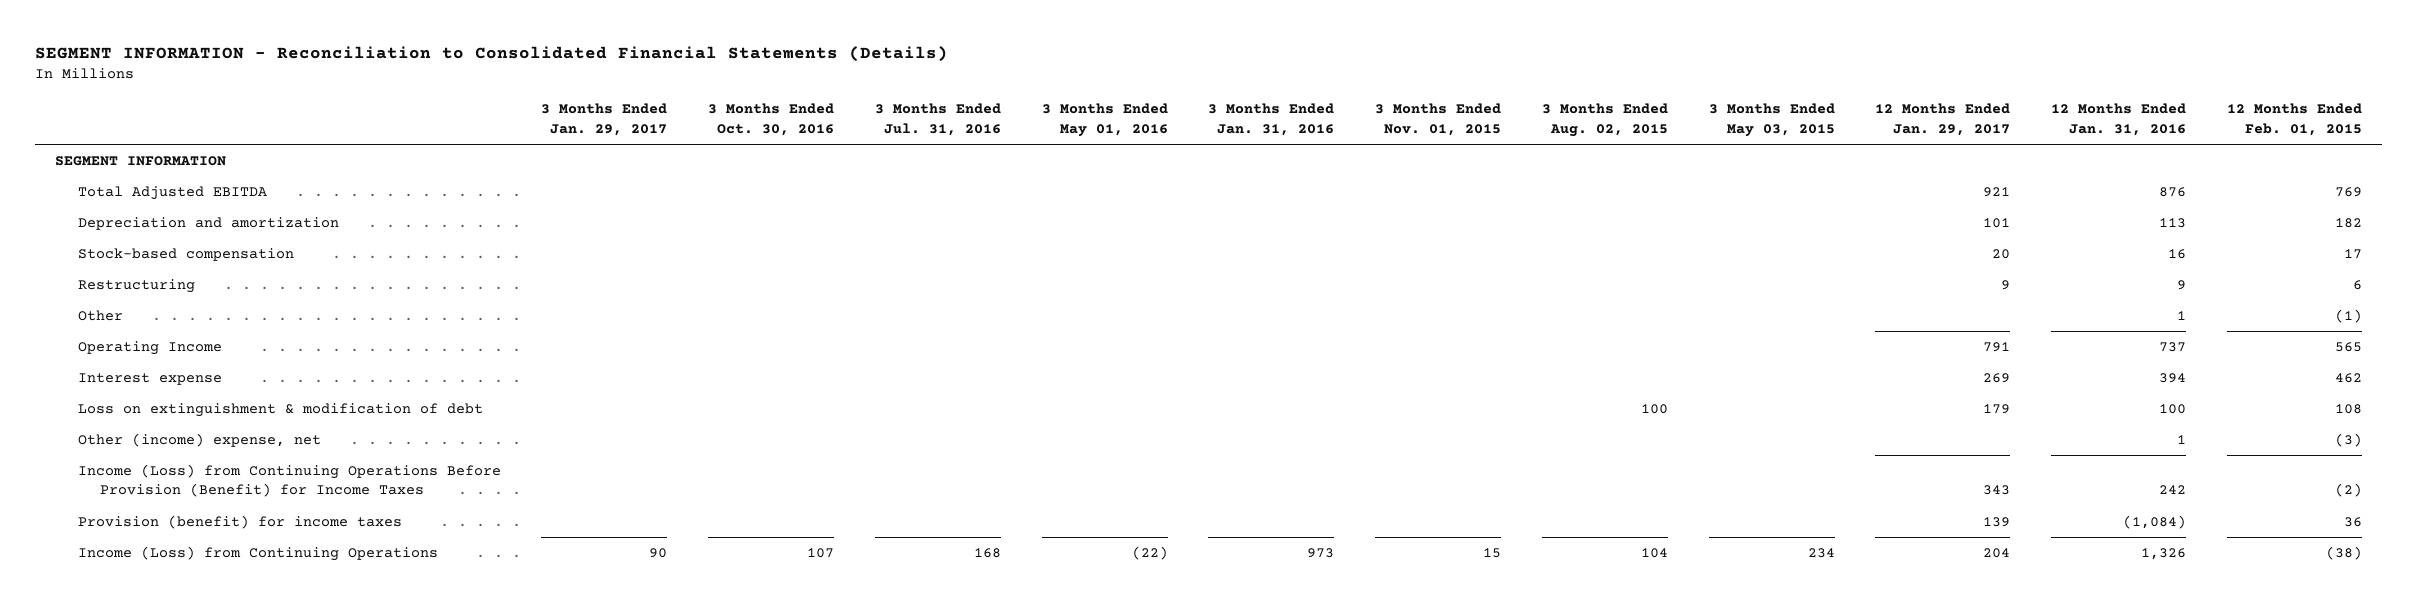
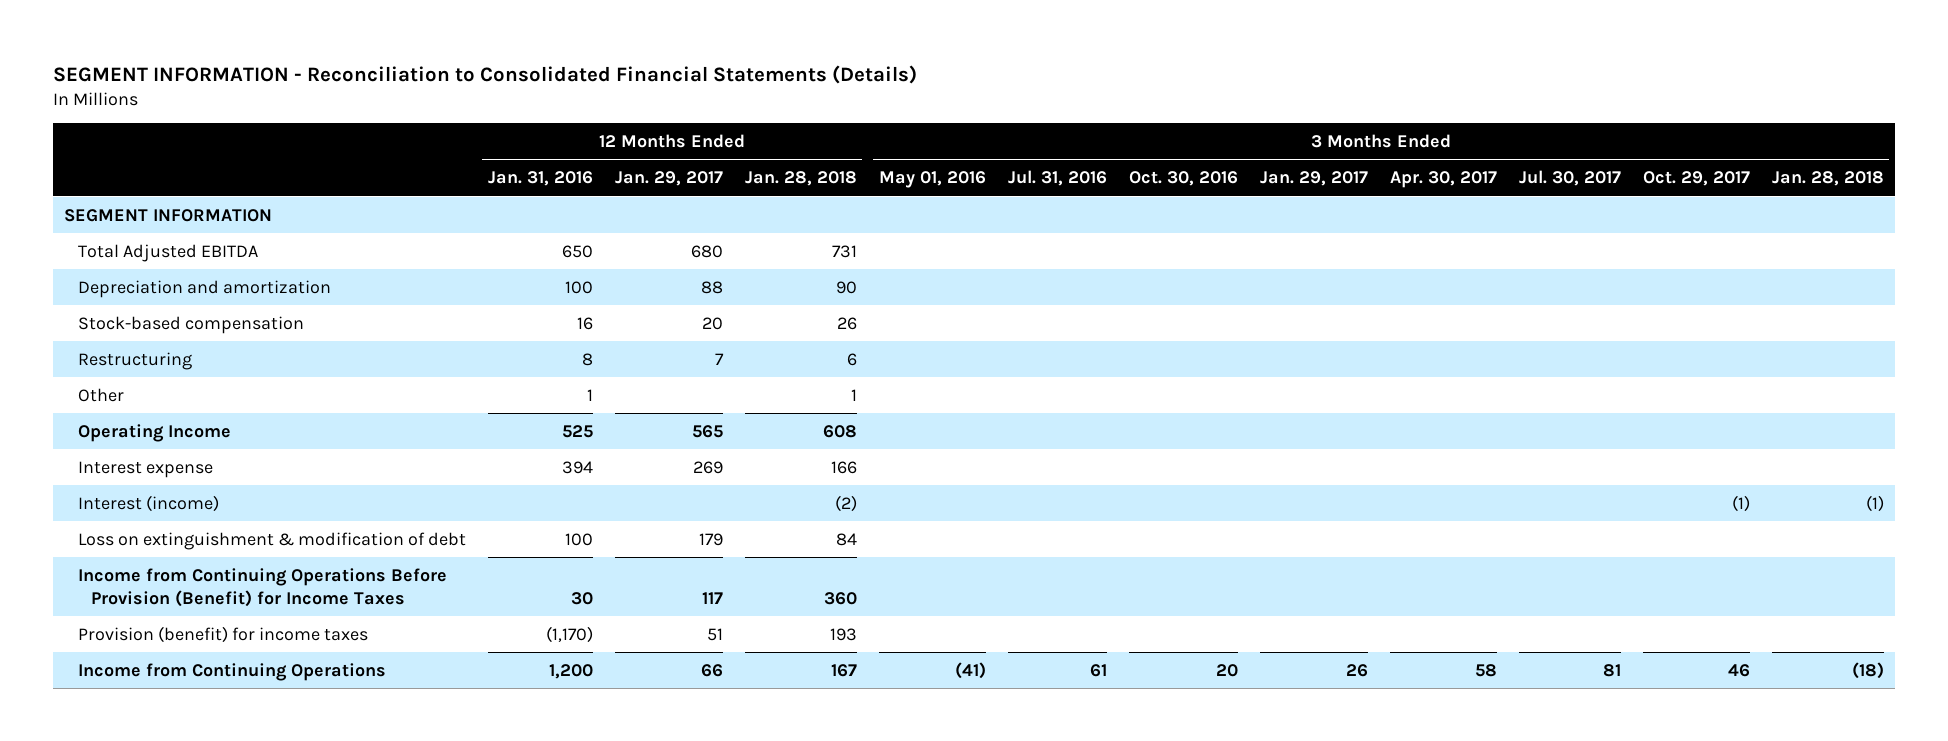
[1208,103,1335,136] 3 Months Ended Jan. 31, 2016 -> none
[1375,103,1502,136] 3 Months Ended Nov. 01, 2015 -> none
[1541,103,1668,137] 3 Months Ended Aug. 02, 2015 -> none
[1708,103,1835,137] 3 Months Ended May 03, 2015 -> none
[2226,103,2362,136] 12 Months Ended Feb. 01, 2015 -> none
none -> [744,171,857,187] Jan. 28, 2018
none -> [1389,171,1497,189] Apr. 30, 2017
none -> [1518,170,1621,187] Jul. 30, 2017
none -> [1642,171,1750,187] Oct. 29, 2017
none -> [1771,171,1884,187] Jan. 28, 2018
[1983,187,2011,198] 921 -> [690,244,723,258] 680
[2159,187,2187,198] 876 -> [561,244,593,258] 650
[1983,218,2011,229] 101 -> [700,280,723,294] 88
[2159,218,2187,229] 113 -> [564,280,593,294] 100
[2001,280,2011,291] 9 -> [714,352,724,365] 7
[2177,280,2187,291] 9 -> [581,352,593,366] 8
[1983,342,2011,353] 791 -> [691,424,723,438] 565
[2159,342,2187,353] 737 -> [561,424,593,438] 525
none -> [77,494,219,512] Interest (income)
[77,433,321,448] Other (income) expense, net -> none
[77,464,501,498] Income (Loss) from Continuing Operations Before Provision (Benefit) for Income Taxes -> [77,567,447,607] Income from Continuing Operations Before Provision (Benefit) for Income Taxes
[1983,485,2011,496] 343 -> [701,591,723,604] 117
[2159,485,2187,495] 242 -> [570,591,593,605] 30
[1983,517,2011,528] 139 -> [706,627,723,641] 51
[2123,515,2187,530] (1,084) -> [545,625,593,643] (1,170)
[77,546,438,562] Income (Loss) from Continuing Operations -> [77,662,386,681] Income from Continuing Operations
[649,548,668,559] 90 -> [1345,663,1368,677] 26
[807,548,835,559] 107 -> [1215,663,1238,677] 20
[973,548,1001,559] 168 -> [1089,663,1107,677] 61
[1131,546,1168,561] (22) -> [954,661,986,679] (41)
[1983,548,2011,559] 204 -> [700,663,723,677] 66
[2141,548,2187,561] 1,326 -> [548,663,593,679] 1,200

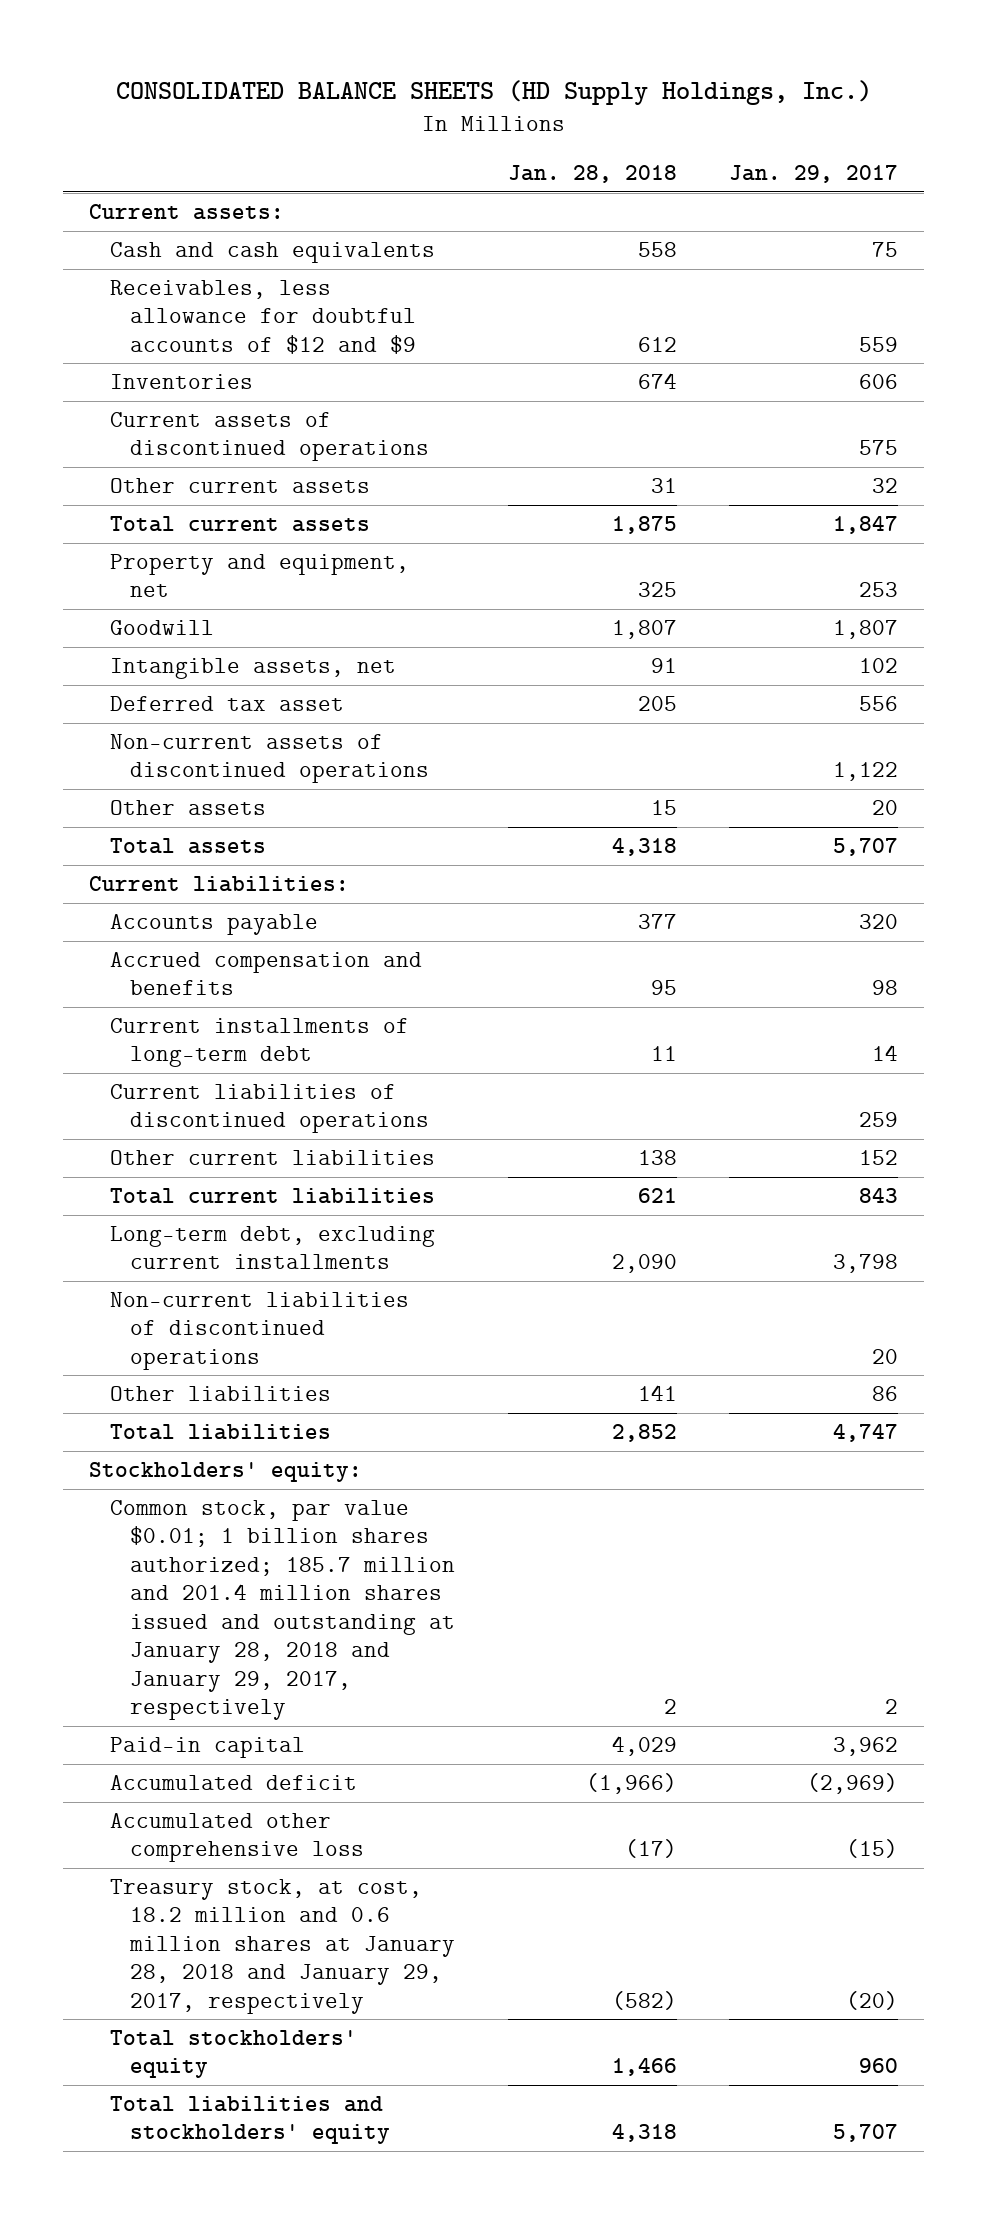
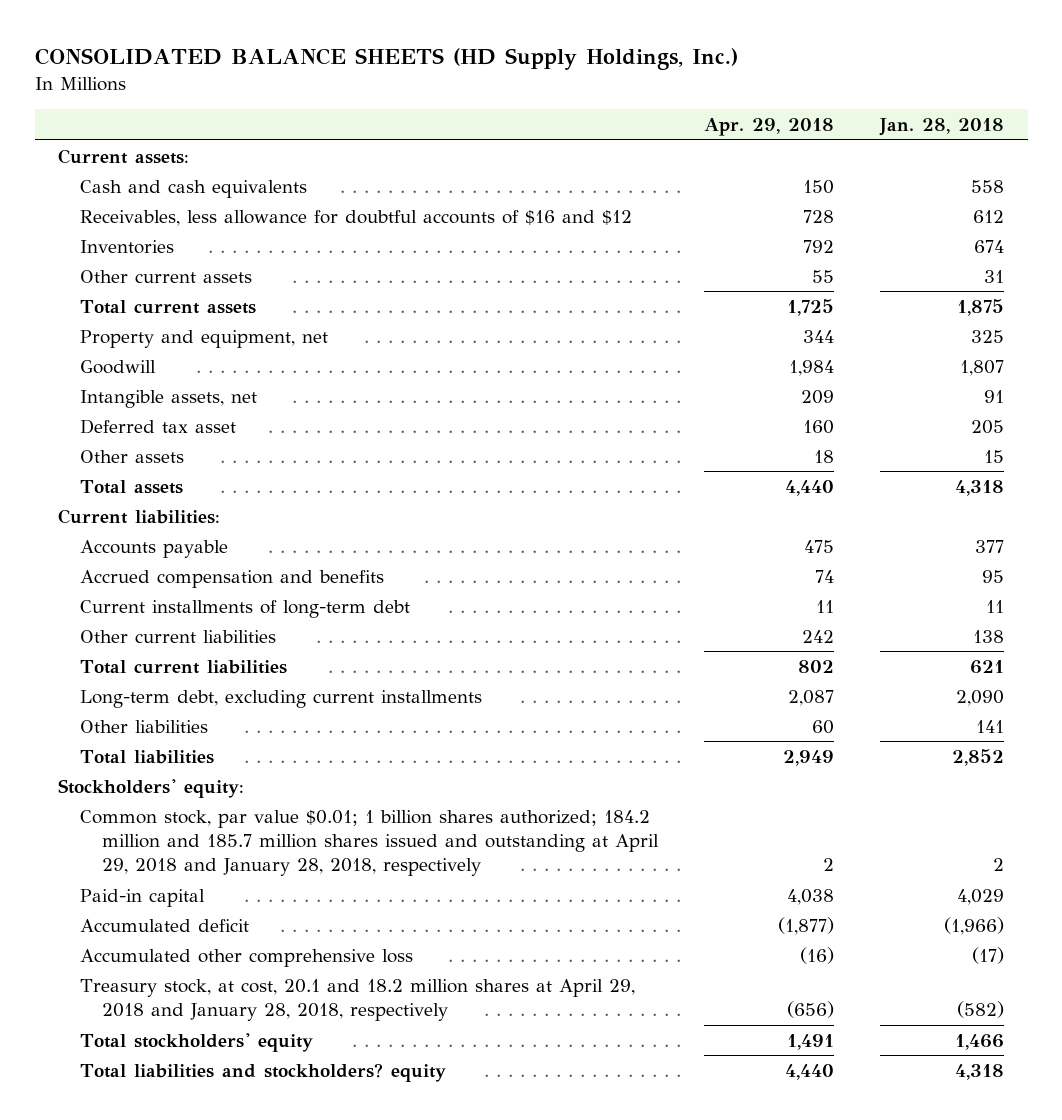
[728,165,898,184] Jan. 29, 2017 -> none
none -> [704,118,835,137] Apr. 29, 2018
[109,279,417,354] Receivables, less allowance for doubtful accounts of $12 and $9 -> [79,209,632,226] Receivables, less allowance for doubtful accounts of $16 and $12
[109,411,430,462] Current assets of discontinued operations -> none
[109,733,430,784] Non-current assets of discontinued operations -> none
[109,1083,430,1134] Current liabilities of discontinued operations -> none
[109,1291,409,1370] Non-current liabilities of discontinued operations -> none
[109,1499,456,1721] Common stock, par value $0.01; 1 billion shares authorized; 185.7 million and 201.4 million shares issued and outstanding at January 28, 2018 and January 29, 2017, respectively -> [79,809,659,877] Common stock, par value $0.01; 1 billion shares authorized; 184.2 million and 185.7 million shares issued and outstanding at April 29, 2018 and January 28, 2018, respectively
[109,1878,456,2014] Treasury stock, at cost, 18.2 million and 0.6 million shares at January 28, 2018 and January 29, 2017, respectively -> [79,978,635,1022] Treasury stock, at cost, 20.1 and 18.2 million shares at April 29, 2018 and January 28, 2018, respectively
[109,2095,391,2145] Total liabilities and stockholders' equity -> [79,1062,446,1082] Total liabilities and stockholders? equity

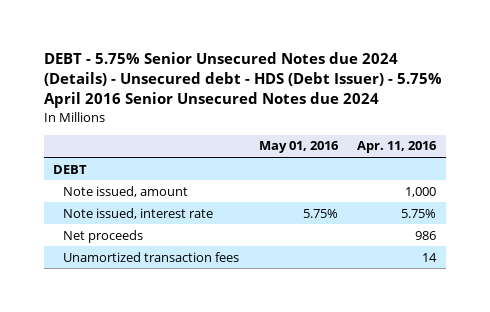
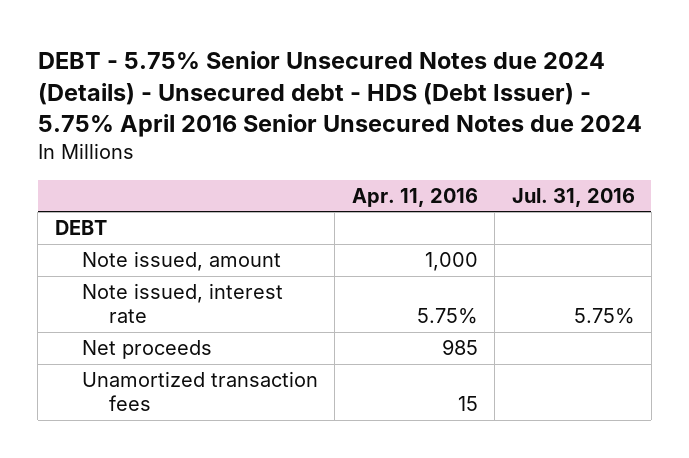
[258,141,339,154] May 01, 2016 -> none
none -> [511,187,635,207] Jul. 31, 2016
[415,230,437,240] 986 -> [441,339,478,356] 985
[422,252,438,262] 14 -> [457,396,478,412] 15

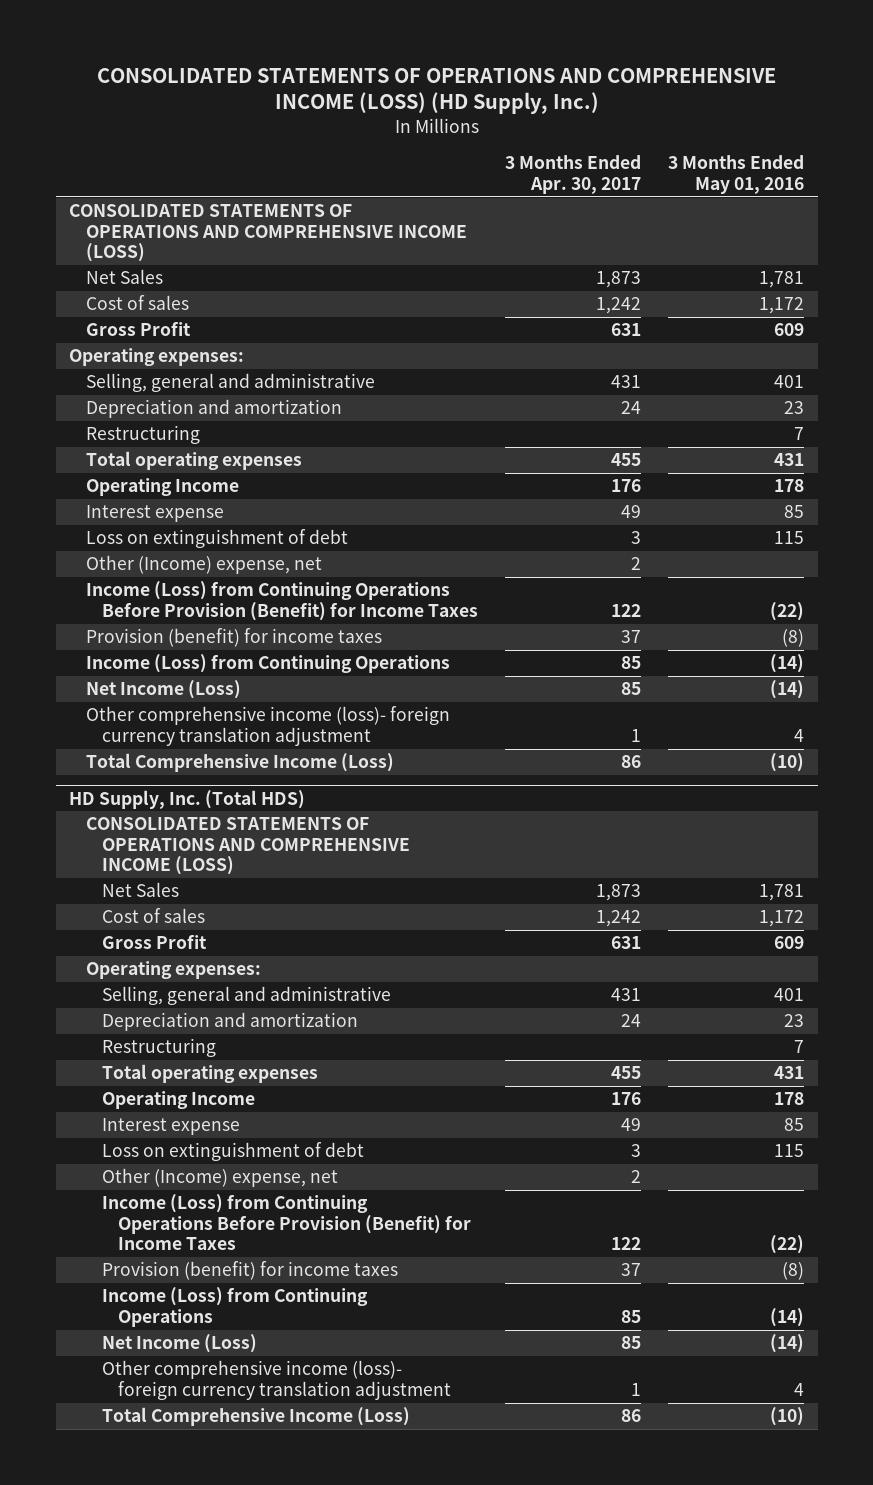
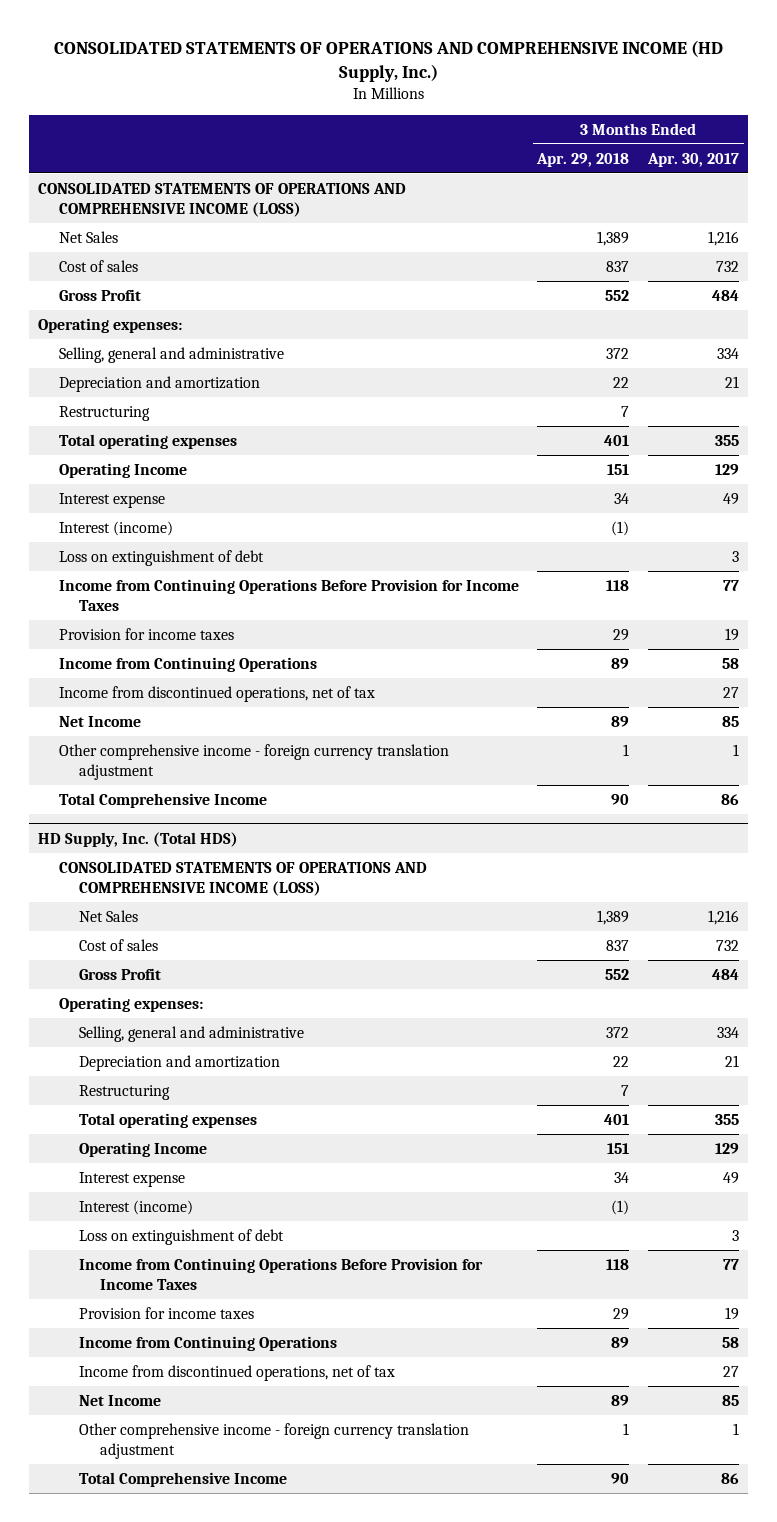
[96,67,776,115] CONSOLIDATED STATEMENTS OF OPERATIONS AND COMPREHENSIVE INCOME (LOSS) (HD Supply, Inc.) -> [53,39,723,83] CONSOLIDATED STATEMENTS OF OPERATIONS AND COMPREHENSIVE INCOME (HD Supply, Inc.)
[668,155,805,195] 3 Months Ended May 01, 2016 -> none
none -> [536,152,630,167] Apr. 29, 2018
[596,271,642,289] 1,873 -> [707,230,739,246] 1,216
[596,297,642,315] 1,242 -> [715,260,739,272] 732
[611,323,642,337] 631 -> [711,289,739,301] 484
[611,375,642,389] 431 -> [716,347,739,359] 334
[621,401,642,415] 24 -> [724,375,739,388] 21
[611,453,642,467] 455 -> [714,434,739,446] 355
[611,479,642,493] 176 -> [714,463,739,475] 129
none -> [58,520,173,536] Interest (income)
[85,555,322,575] Other (Income) expense, net -> none
[85,581,478,621] Income (Loss) from Continuing Operations Before Provision (Benefit) for Income Taxes -> [58,578,519,611] Income from Continuing Operations Before Provision for Income Taxes
[611,603,642,617] 122 -> [722,579,739,591] 77
[85,628,382,648] Provision (benefit) for income taxes -> [58,627,234,640] Provision for income taxes
[621,630,642,644] 37 -> [724,627,739,641] 19
[85,654,450,674] Income (Loss) from Continuing Operations -> [58,656,317,672] Income from Continuing Operations
[621,656,642,670] 85 -> [721,657,739,669] 58
none -> [58,685,375,702] Income from discontinued operations, net of tax
[85,680,241,700] Net Income (Loss) -> [58,715,141,727] Net Income
[85,706,450,746] Other comprehensive income (loss)- foreign currency translation adjustment -> [58,743,449,780] Other comprehensive income - foreign currency translation adjustment
[85,753,394,773] Total Comprehensive Income (Loss) -> [58,792,267,808] Total Comprehensive Income
[596,884,642,902] 1,873 -> [707,909,739,925] 1,216
[596,910,642,928] 1,242 -> [715,939,739,951] 732
[611,936,642,950] 631 -> [711,968,739,980] 484
[611,988,642,1002] 431 -> [716,1026,739,1038] 334
[621,1014,642,1028] 24 -> [724,1054,739,1067] 21
[611,1066,642,1080] 455 -> [714,1113,739,1125] 355
[611,1092,642,1106] 176 -> [714,1142,739,1154] 129
none -> [79,1199,194,1215] Interest (income)
[101,1168,338,1188] Other (Income) expense, net -> none
[101,1194,472,1251] Income (Loss) from Continuing Operations Before Provision (Benefit) for Income Taxes -> [79,1257,484,1290] Income from Continuing Operations Before Provision for Income Taxes
[611,1237,642,1251] 122 -> [722,1258,739,1270] 77
[101,1261,398,1281] Provision (benefit) for income taxes -> [79,1306,255,1319] Provision for income taxes
[621,1263,642,1277] 37 -> [724,1306,739,1320] 19
[101,1287,368,1327] Income (Loss) from Continuing Operations -> [79,1335,338,1351] Income from Continuing Operations
[621,1309,642,1323] 85 -> [721,1336,739,1348] 58
none -> [79,1364,396,1381] Income from discontinued operations, net of tax
[101,1334,257,1354] Net Income (Loss) -> [79,1394,162,1406] Net Income
[101,1360,452,1400] Other comprehensive income (loss)- foreign currency translation adjustment -> [79,1422,470,1459] Other comprehensive income - foreign currency translation adjustment
[101,1407,410,1427] Total Comprehensive Income (Loss) -> [79,1471,288,1487] Total Comprehensive Income

